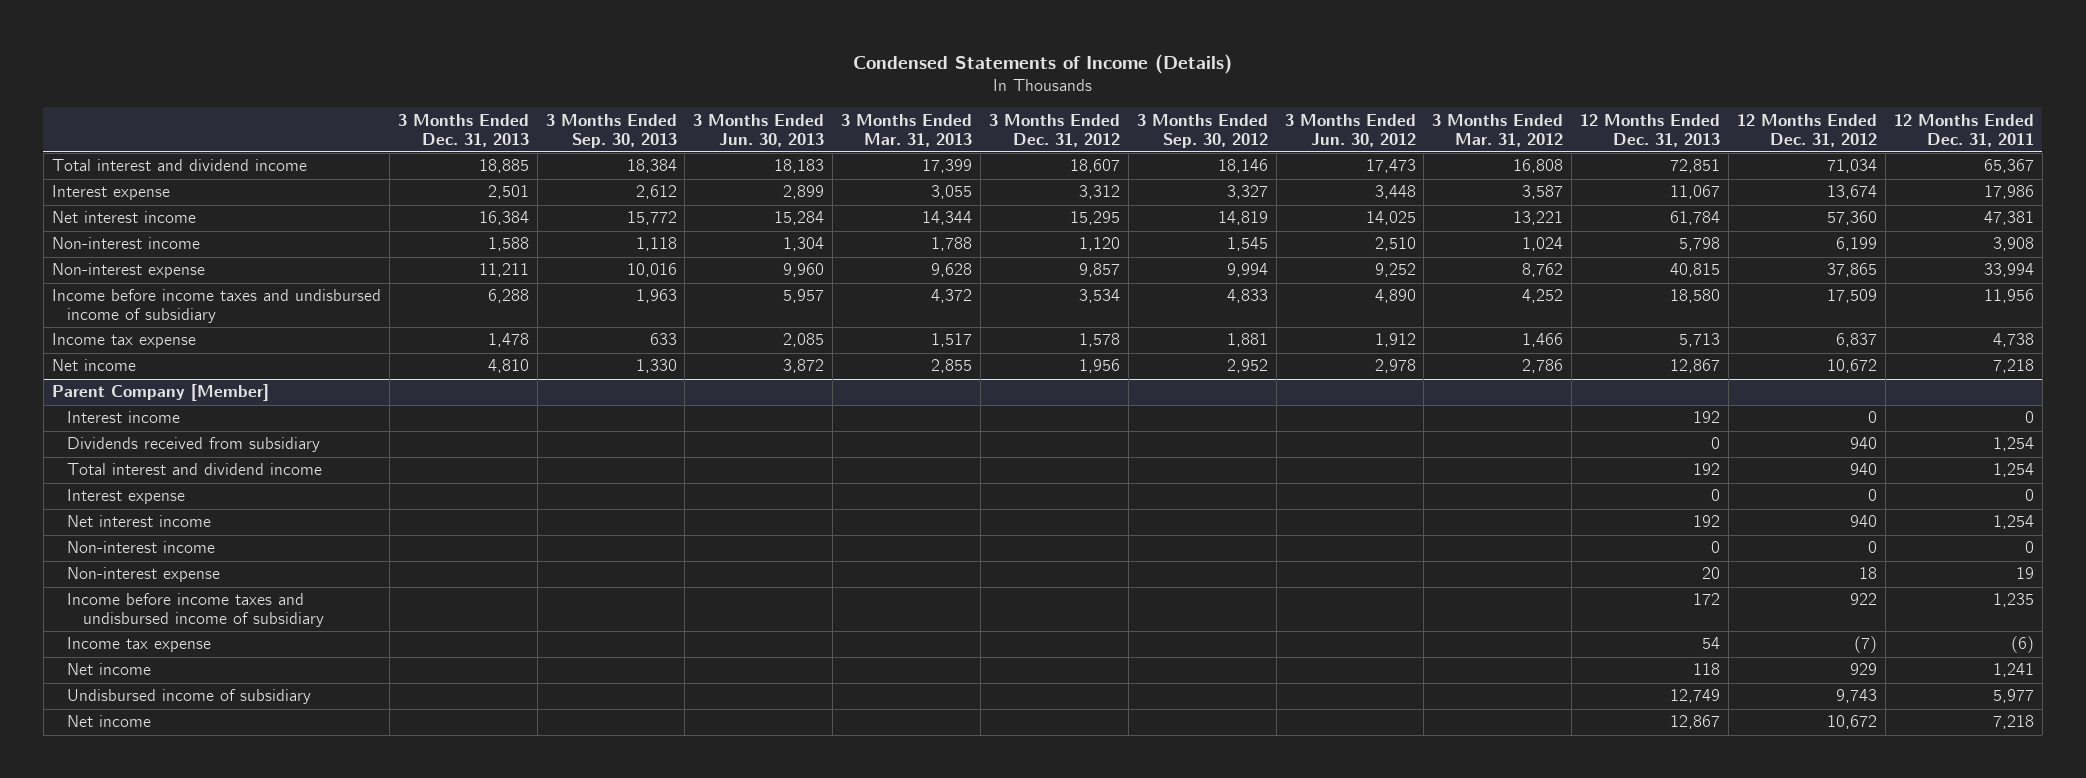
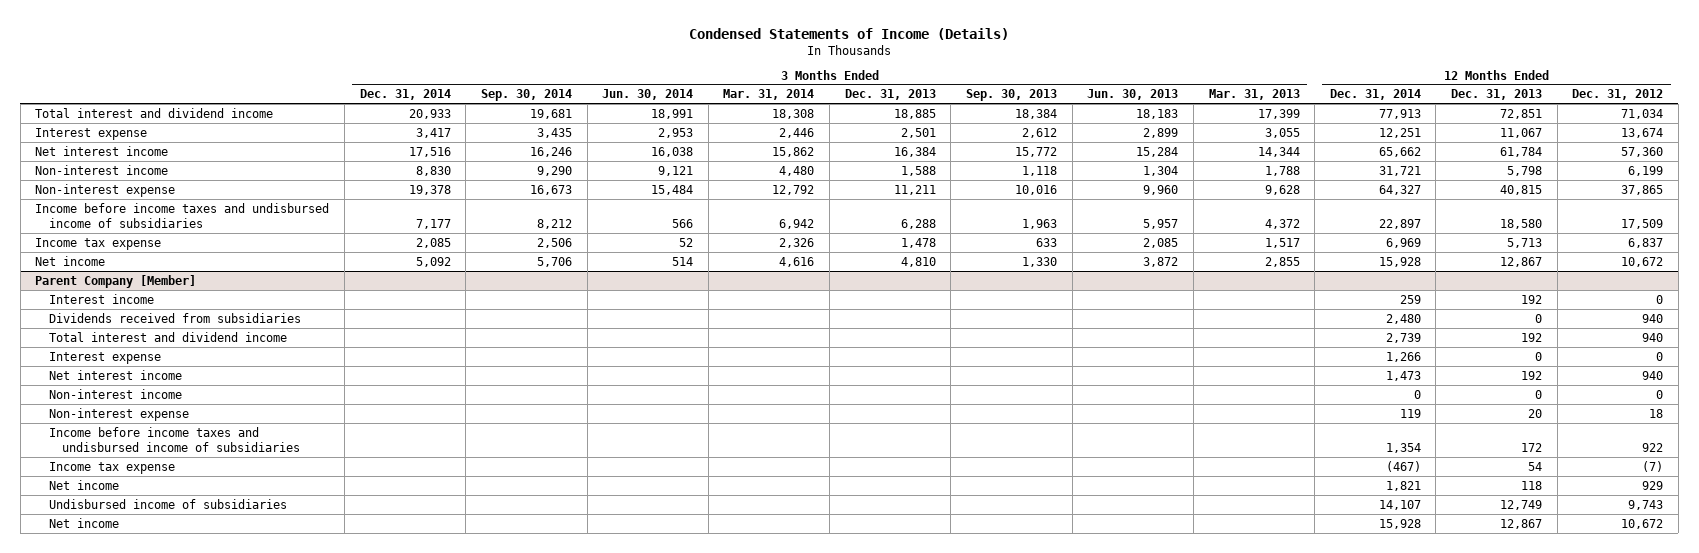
[988,113,1120,147] 3 Months Ended Dec. 31, 2012 -> none
[1136,113,1268,148] 3 Months Ended Sep. 30, 2012 -> none
[1284,113,1416,147] 3 Months Ended Jun. 30, 2012 -> none
[1432,113,1564,147] 3 Months Ended Mar. 31, 2012 -> none
[1893,113,2034,147] 12 Months Ended Dec. 31, 2011 -> none
none -> [359,89,451,101] Dec. 31, 2014
none -> [480,89,572,102] Sep. 30, 2014
none -> [602,89,694,101] Jun. 30, 2014
none -> [723,89,815,101] Mar. 31, 2014
none -> [1329,89,1421,101] Dec. 31, 2014
[51,289,381,324] Income before income taxes and undisbursed income of subsidiary -> [35,202,330,228] Income before income taxes and undisbursed income of subsidiaries
[67,437,321,453] Dividends received from subsidiary -> [48,312,301,323] Dividends received from subsidiaries
[67,593,324,628] Income before income taxes and undisbursed income of subsidiary -> [48,426,301,452] Income before income taxes and undisbursed income of subsidiaries
[67,689,312,705] Undisbursed income of subsidiary -> [48,498,287,509] Undisbursed income of subsidiaries

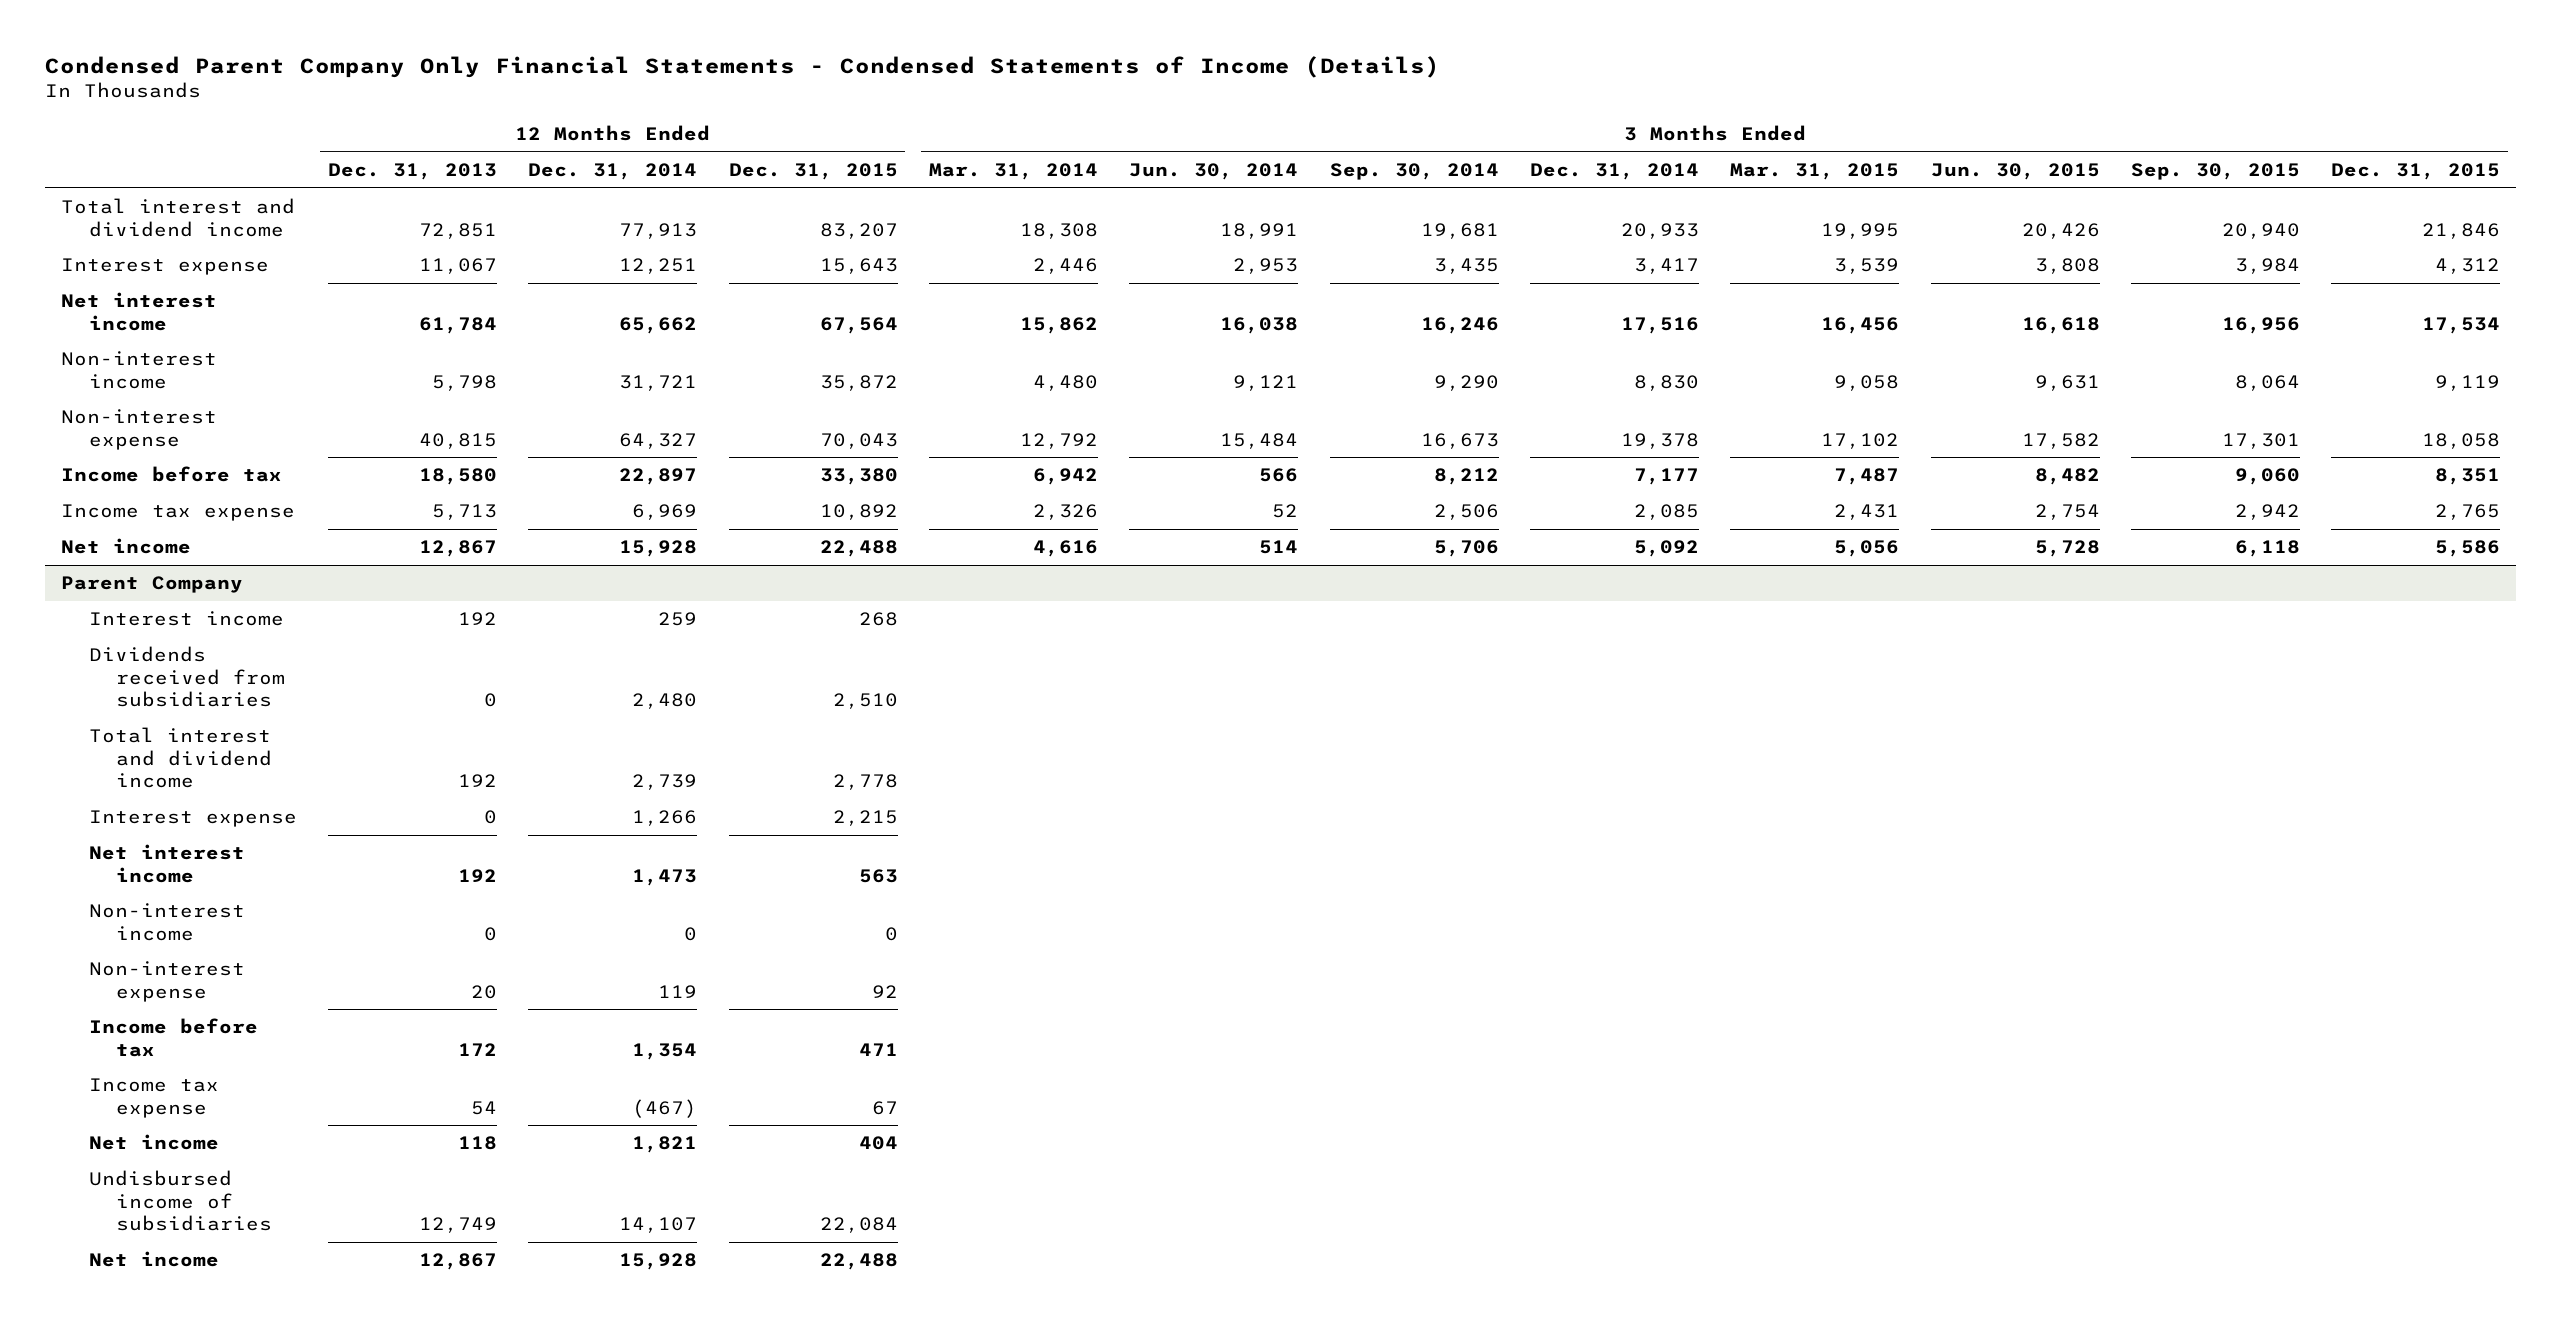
[689,27,1010,40] Condensed Statements of Income (Details) -> [44,55,1440,78] Condensed Parent Company Only Financial Statements - Condensed Statements of Income (Details)
[844,89,936,101] Dec. 31, 2013 -> none
[965,89,1057,102] Sep. 30, 2013 -> none
[1087,89,1179,101] Jun. 30, 2013 -> none
[1208,89,1300,101] Mar. 31, 2013 -> none
[1572,89,1664,101] Dec. 31, 2012 -> none
none -> [728,162,898,180] Dec. 31, 2015
none -> [1730,162,1900,180] Mar. 31, 2015
none -> [1930,162,2100,180] Jun. 30, 2015
none -> [2131,162,2301,180] Sep. 30, 2015
none -> [2331,162,2501,180] Dec. 31, 2015
[35,202,330,228] Income before income taxes and undisbursed income of subsidiaries -> [60,466,282,483] Income before tax
[35,274,197,288] Parent Company [Member] -> [60,576,243,594] Parent Company
[48,426,301,452] Income before income taxes and undisbursed income of subsidiaries -> [88,1018,258,1057] Income before tax

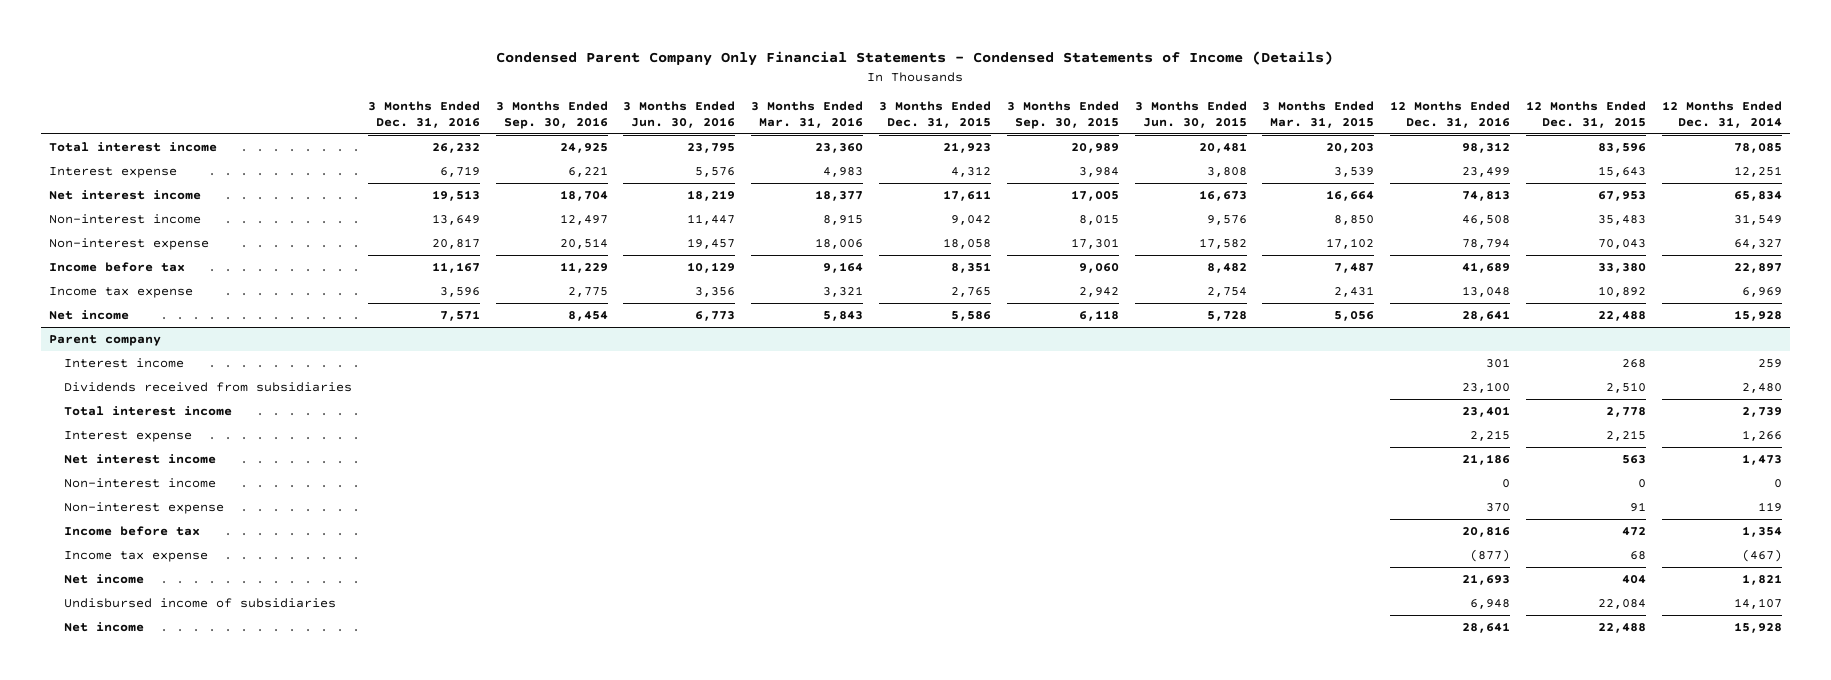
[327,162,497,180] Dec. 31, 2013 -> none
[928,162,1098,180] Mar. 31, 2014 -> none
[1129,162,1299,180] Jun. 30, 2014 -> none
[1329,162,1499,180] Sep. 30, 2014 -> none
[1530,162,1700,180] Dec. 31, 2014 -> none
none -> [367,101,480,129] 3 Months Ended Dec. 31, 2016
none -> [495,101,608,130] 3 Months Ended Sep. 30, 2016
none -> [623,101,736,129] 3 Months Ended Jun. 30, 2016
none -> [751,101,864,129] 3 Months Ended Mar. 31, 2016
none -> [1390,101,1511,129] 12 Months Ended Dec. 31, 2016
[60,198,295,237] Total interest and dividend income -> [49,141,218,152] Total interest income
[619,222,698,239] 77,913 -> [1733,142,1782,153] 78,085
[819,222,898,239] 83,207 -> [1597,142,1646,153] 83,596
[1821,222,1900,239] 19,995 -> [1326,142,1375,153] 20,203
[2021,222,2100,239] 20,426 -> [1198,141,1247,153] 20,481
[2222,222,2301,239] 20,940 -> [1070,142,1119,153] 20,989
[2422,222,2501,239] 21,846 -> [943,141,992,153] 21,923
[619,316,698,334] 65,662 -> [1733,190,1782,201] 65,834
[819,316,898,334] 67,564 -> [1597,190,1646,201] 67,953
[1821,316,1900,334] 16,456 -> [1326,189,1375,201] 16,664
[2021,316,2100,334] 16,618 -> [1198,189,1247,201] 16,673
[2222,316,2301,334] 16,956 -> [1070,189,1119,201] 17,005
[2422,316,2501,334] 17,534 -> [943,189,992,201] 17,611
[619,374,698,391] 31,721 -> [1733,213,1782,225] 31,549
[819,374,898,391] 35,872 -> [1597,214,1646,225] 35,483
[1834,374,1900,391] 9,058 -> [1334,214,1375,225] 8,850
[2034,374,2100,391] 9,631 -> [1206,214,1247,225] 9,576
[2235,374,2301,391] 8,064 -> [1078,213,1119,225] 8,015
[2435,374,2501,391] 9,119 -> [951,214,992,225] 9,042
[60,576,243,594] Parent Company -> [49,334,162,346] Parent company
[88,727,273,788] Total interest and dividend income -> [64,405,233,416] Total interest income
[871,984,898,998] 92 -> [1629,501,1646,512] 91
[858,1042,898,1056] 471 -> [1621,526,1646,536] 472
[871,1100,898,1115] 67 -> [1629,550,1646,560] 68

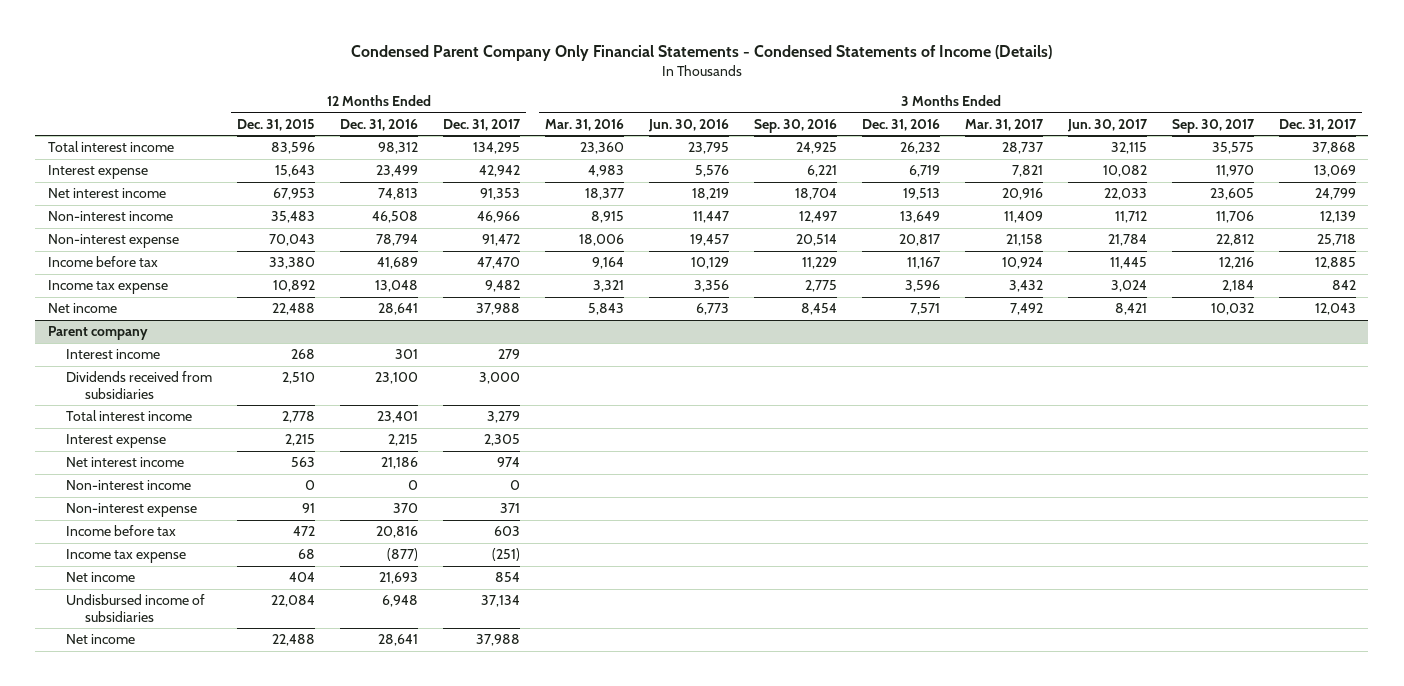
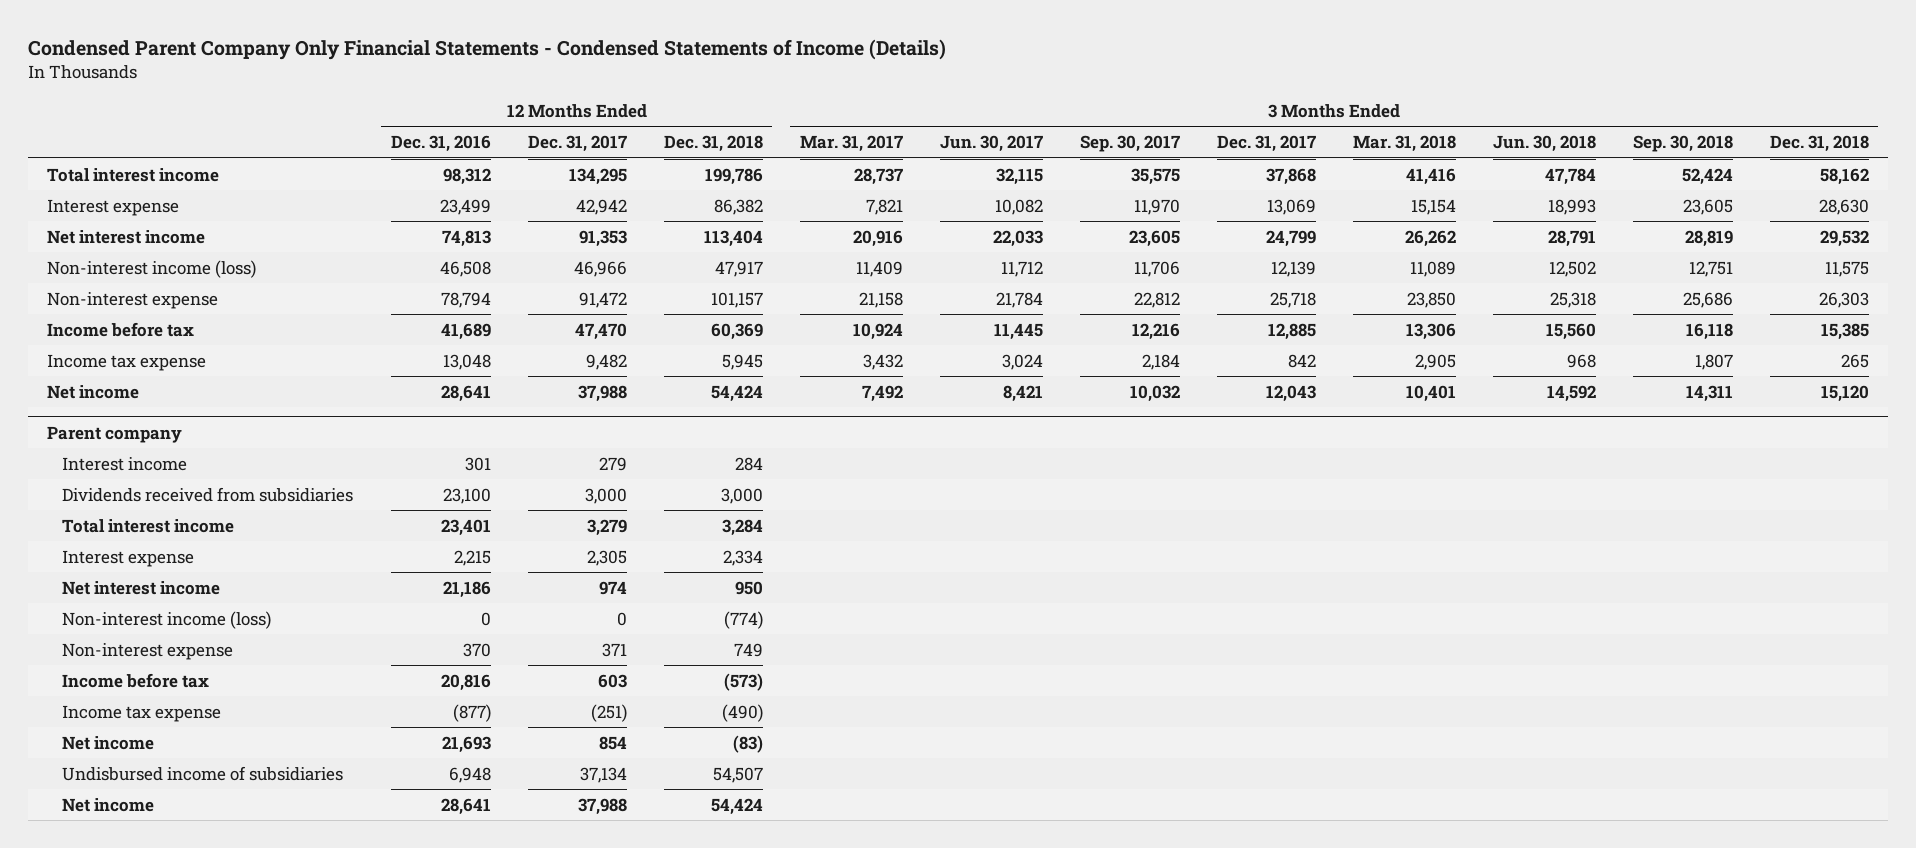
[237,118,316,131] Dec. 31, 2015 -> none
[545,118,625,131] Mar. 31, 2016 -> none
[648,118,730,132] Jun. 30, 2016 -> none
[754,118,838,133] Sep. 30, 2016 -> none
[862,118,941,131] Dec. 31, 2016 -> none
none -> [663,134,763,152] Dec. 31, 2018
none -> [1352,134,1456,152] Mar. 31, 2018
none -> [1492,134,1596,152] Jun. 30, 2018
none -> [1632,134,1733,152] Sep. 30, 2018
none -> [1770,134,1870,152] Dec. 31, 2018
[47,211,173,222] Non-interest income -> [46,259,256,278] Non-interest income (loss)
[66,480,192,491] Non-interest income -> [62,610,272,629] Non-interest income (loss)

